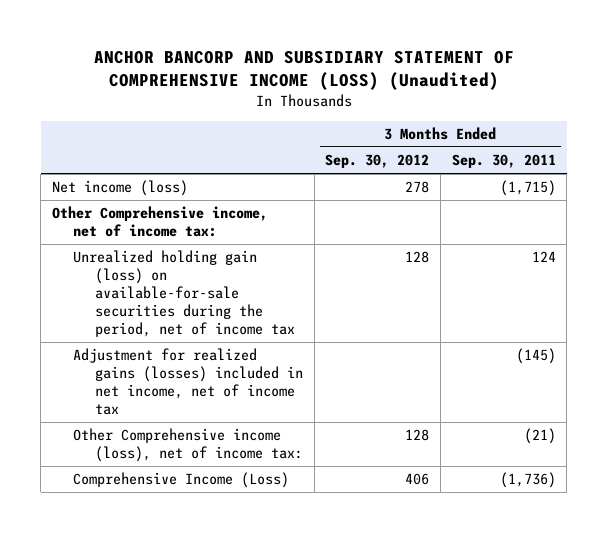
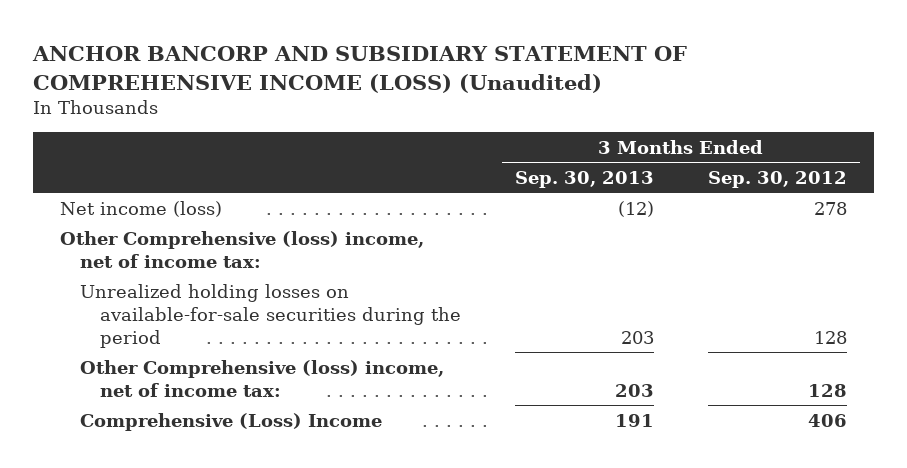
[451,154,556,169] Sep. 30, 2011 -> none
none -> [515,170,655,188] Sep. 30, 2013
[73,348,303,415] Adjustment for realized gains (losses) included in net income, net of income tax -> none
[51,206,268,238] Other Comprehensive income, net of income tax: -> [59,230,424,268] Other Comprehensive (loss) income, net of income tax:
[73,250,295,337] Unrealized holding gain (loss) on available-for-sale securities during the period, net of income tax -> [80,283,462,348] Unrealized holding losses on available-for-sale securities during the period
[73,428,303,463] Other Comprehensive income (loss), net of income tax: -> [80,359,445,397] Other Comprehensive (loss) income, net of income tax:
[73,472,290,489] Comprehensive Income (Loss) -> [80,412,383,431] Comprehensive (Loss) Income

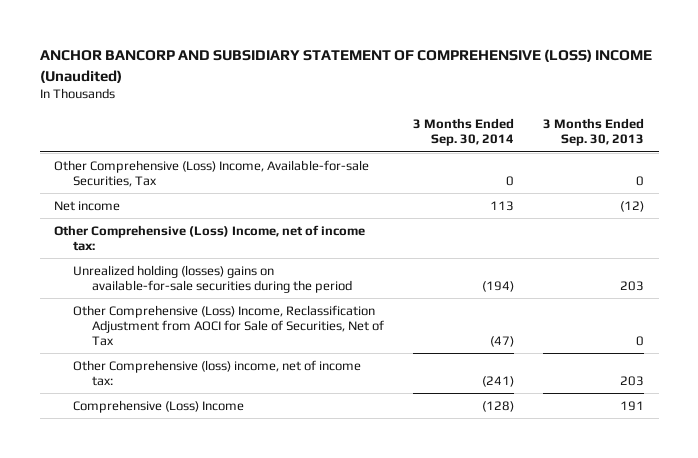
[32,46,688,93] ANCHOR BANCORP AND SUBSIDIARY STATEMENT OF COMPREHENSIVE INCOME (LOSS) (Unaudited) -> [39,49,652,83] ANCHOR BANCORP AND SUBSIDIARY STATEMENT OF COMPREHENSIVE (LOSS) INCOME (Unaudited)
[707,170,847,188] Sep. 30, 2012 -> none
none -> [413,118,515,147] 3 Months Ended Sep. 30, 2014
none -> [54,159,370,188] Other Comprehensive (Loss) Income, Available-for-sale Securities, Tax
[59,200,222,217] Net income (loss) -> [54,200,121,211] Net income
[59,230,424,268] Other Comprehensive (loss) income, net of income tax: -> [54,224,366,252] Other Comprehensive (Loss) Income, net of income tax:
[80,283,462,348] Unrealized holding losses on available-for-sale securities during the period -> [73,264,353,294] Unrealized holding (losses) gains on available-for-sale securities during the period
none -> [73,304,385,347] Other Comprehensive (Loss) Income, Reclassification Adjustment from AOCI for Sale of Securities, Net of Tax

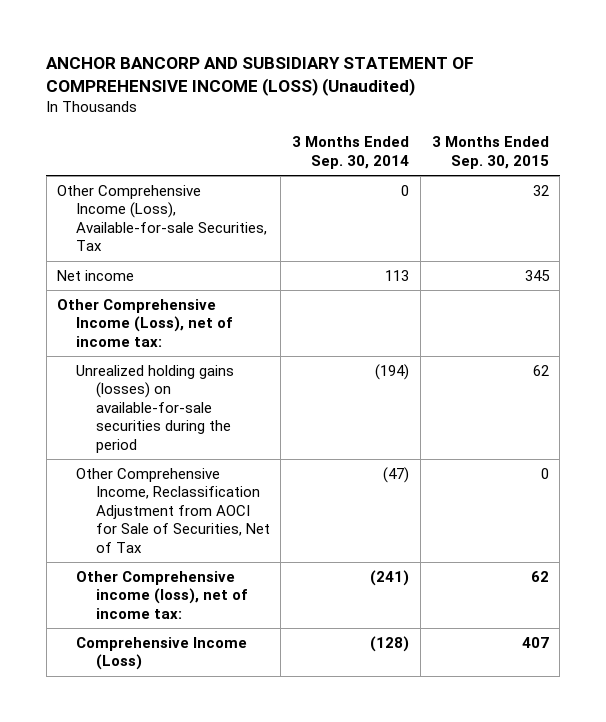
[39,49,652,83] ANCHOR BANCORP AND SUBSIDIARY STATEMENT OF COMPREHENSIVE (LOSS) INCOME (Unaudited) -> [46,57,475,97] ANCHOR BANCORP AND SUBSIDIARY STATEMENT OF COMPREHENSIVE INCOME (LOSS) (Unaudited)
[543,118,645,147] 3 Months Ended Sep. 30, 2013 -> none
none -> [431,136,549,169] 3 Months Ended Sep. 30, 2015
[54,159,370,188] Other Comprehensive (Loss) Income, Available-for-sale Securities, Tax -> [57,185,268,252] Other Comprehensive Income (Loss), Available-for-sale Securities, Tax
[54,224,366,252] Other Comprehensive (Loss) Income, net of income tax: -> [57,299,233,347] Other Comprehensive Income (Loss), net of income tax:
[73,264,353,294] Unrealized holding (losses) gains on available-for-sale securities during the period -> [76,365,235,453] Unrealized holding gains (losses) on available-for-sale securities during the period
[73,304,385,347] Other Comprehensive (Loss) Income, Reclassification Adjustment from AOCI for Sale of Securities, Net of Tax -> [76,468,270,553] Other Comprehensive Income, Reclassification Adjustment from AOCI for Sale of Securities, Net of Tax
[73,359,362,387] Other Comprehensive (loss) income, net of income tax: -> [76,571,247,619] Other Comprehensive income (loss), net of income tax:
[73,399,245,413] Comprehensive (Loss) Income -> [76,637,248,671] Comprehensive Income (Loss)

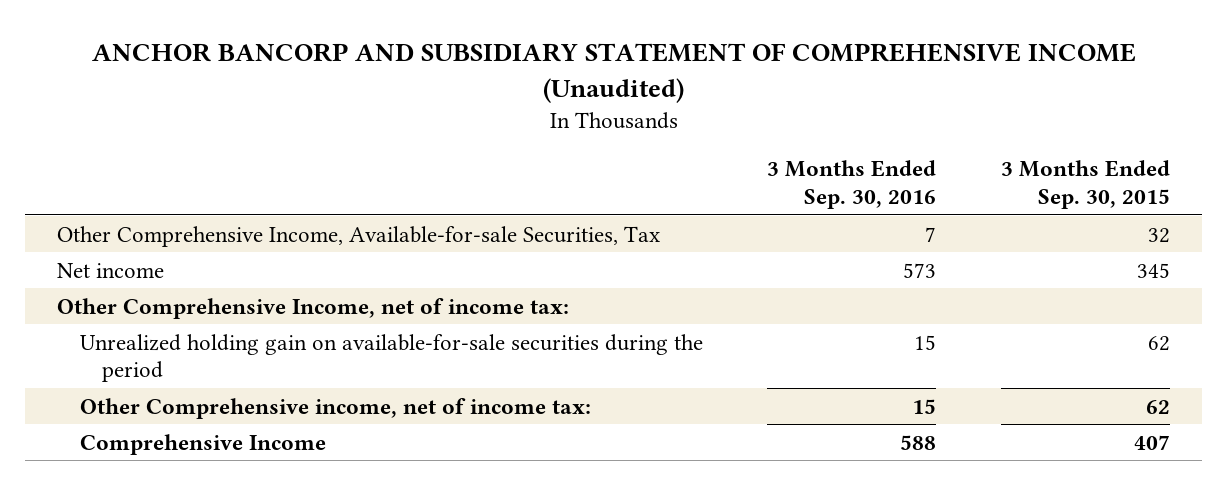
[46,57,475,97] ANCHOR BANCORP AND SUBSIDIARY STATEMENT OF COMPREHENSIVE INCOME (LOSS) (Unaudited) -> [91,42,1136,103] ANCHOR BANCORP AND SUBSIDIARY STATEMENT OF COMPREHENSIVE INCOME (Unaudited)
[292,136,410,169] 3 Months Ended Sep. 30, 2014 -> none
none -> [767,160,937,209] 3 Months Ended Sep. 30, 2016
[57,185,268,252] Other Comprehensive Income (Loss), Available-for-sale Securities, Tax -> [57,225,661,247] Other Comprehensive Income, Available-for-sale Securities, Tax
[76,468,270,553] Other Comprehensive Income, Reclassification Adjustment from AOCI for Sale of Securities, Net of Tax -> none
[57,299,233,347] Other Comprehensive Income (Loss), net of income tax: -> [57,297,570,319] Other Comprehensive Income, net of income tax:
[76,365,235,453] Unrealized holding gains (losses) on available-for-sale securities during the period -> [79,333,703,383] Unrealized holding gain on available-for-sale securities during the period
[76,571,247,619] Other Comprehensive income (loss), net of income tax: -> [79,397,591,419] Other Comprehensive income, net of income tax:
[76,637,248,671] Comprehensive Income (Loss) -> [79,433,326,455] Comprehensive Income

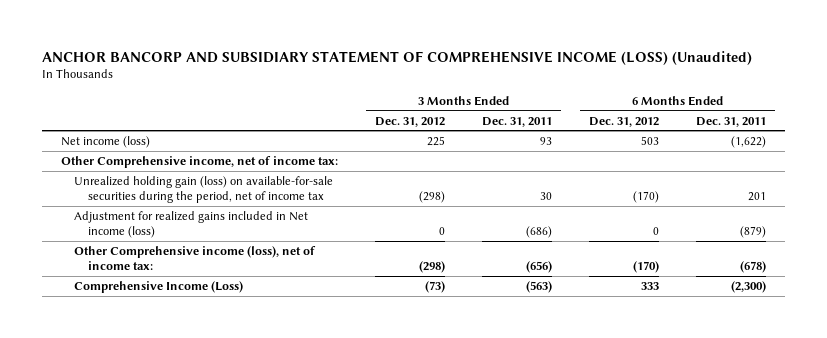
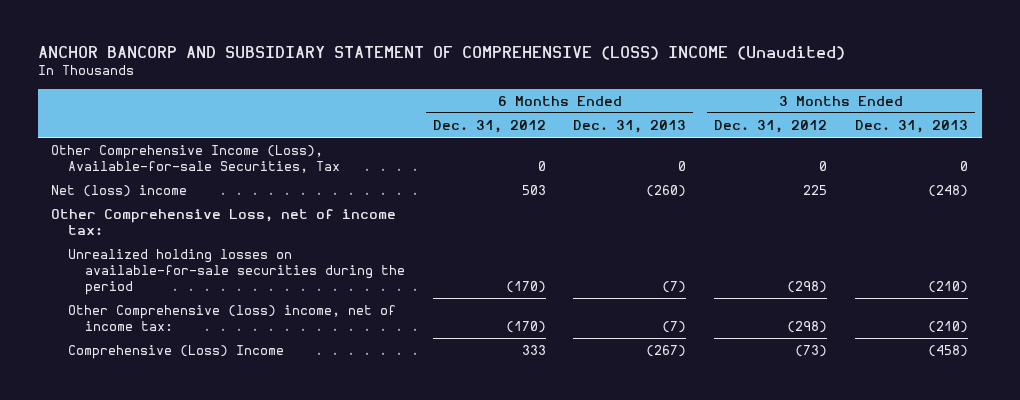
[42,50,753,65] ANCHOR BANCORP AND SUBSIDIARY STATEMENT OF COMPREHENSIVE INCOME (LOSS) (Unaudited) -> [37,45,845,60] ANCHOR BANCORP AND SUBSIDIARY STATEMENT OF COMPREHENSIVE (LOSS) INCOME (Unaudited)
[482,116,553,127] Dec. 31, 2011 -> none
[696,116,767,127] Dec. 31, 2011 -> none
none -> [573,119,687,133] Dec. 31, 2013
none -> [855,119,969,133] Dec. 31, 2013
[74,210,309,238] Adjustment for realized gains included in Net income (loss) -> none
none -> [51,145,341,174] Other Comprehensive Income (Loss), Available-for-sale Securities, Tax
[60,135,150,148] Net income (loss) -> [51,185,188,198] Net (loss) income
[60,155,338,168] Other Comprehensive income, net of income tax: -> [51,209,397,236] Other Comprehensive Loss, net of income tax:
[74,175,334,203] Unrealized holding gain (loss) on available-for-sale securities during the period, net of income tax -> [68,249,405,295] Unrealized holding losses on available-for-sale securities during the period
[74,245,317,270] Other Comprehensive income (loss), net of income tax: -> [68,305,397,332] Other Comprehensive (loss) income, net of income tax:
[74,280,244,293] Comprehensive Income (Loss) -> [68,345,285,360] Comprehensive (Loss) Income

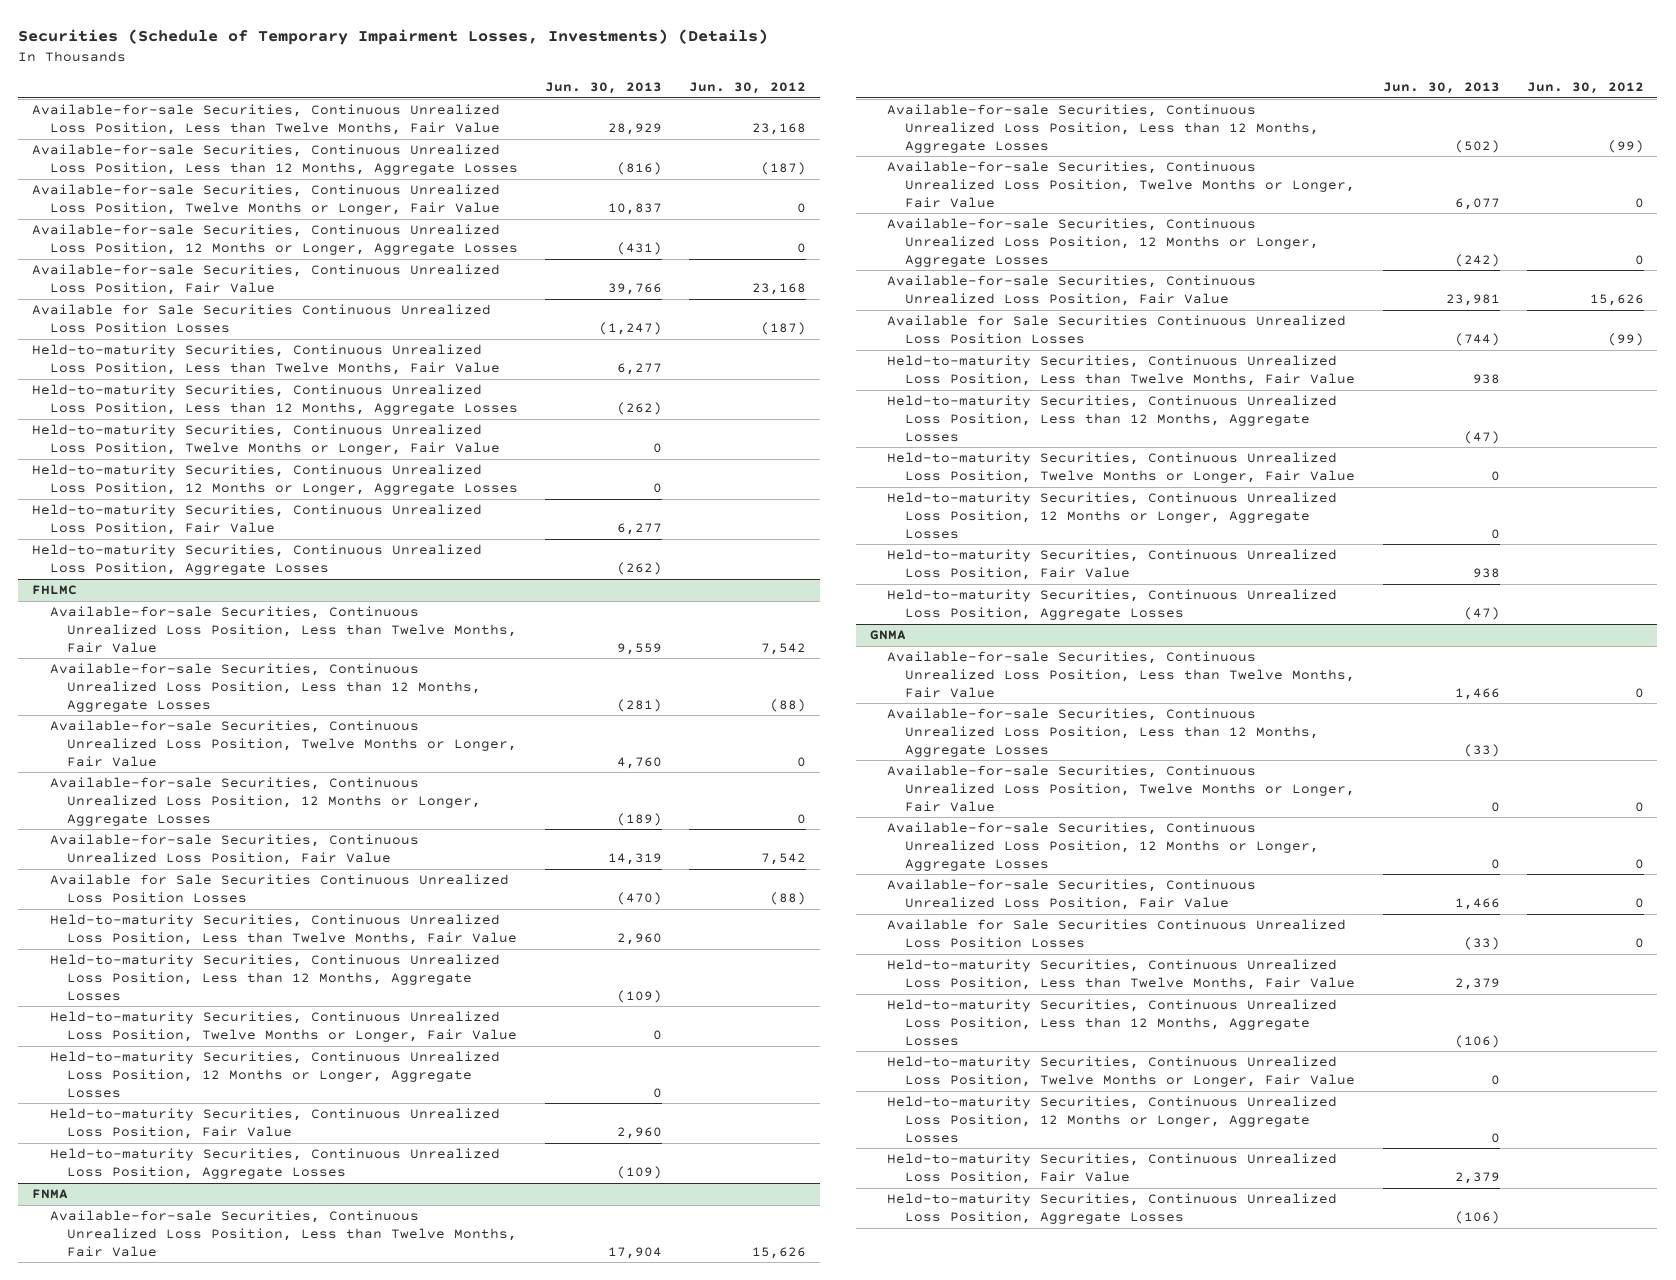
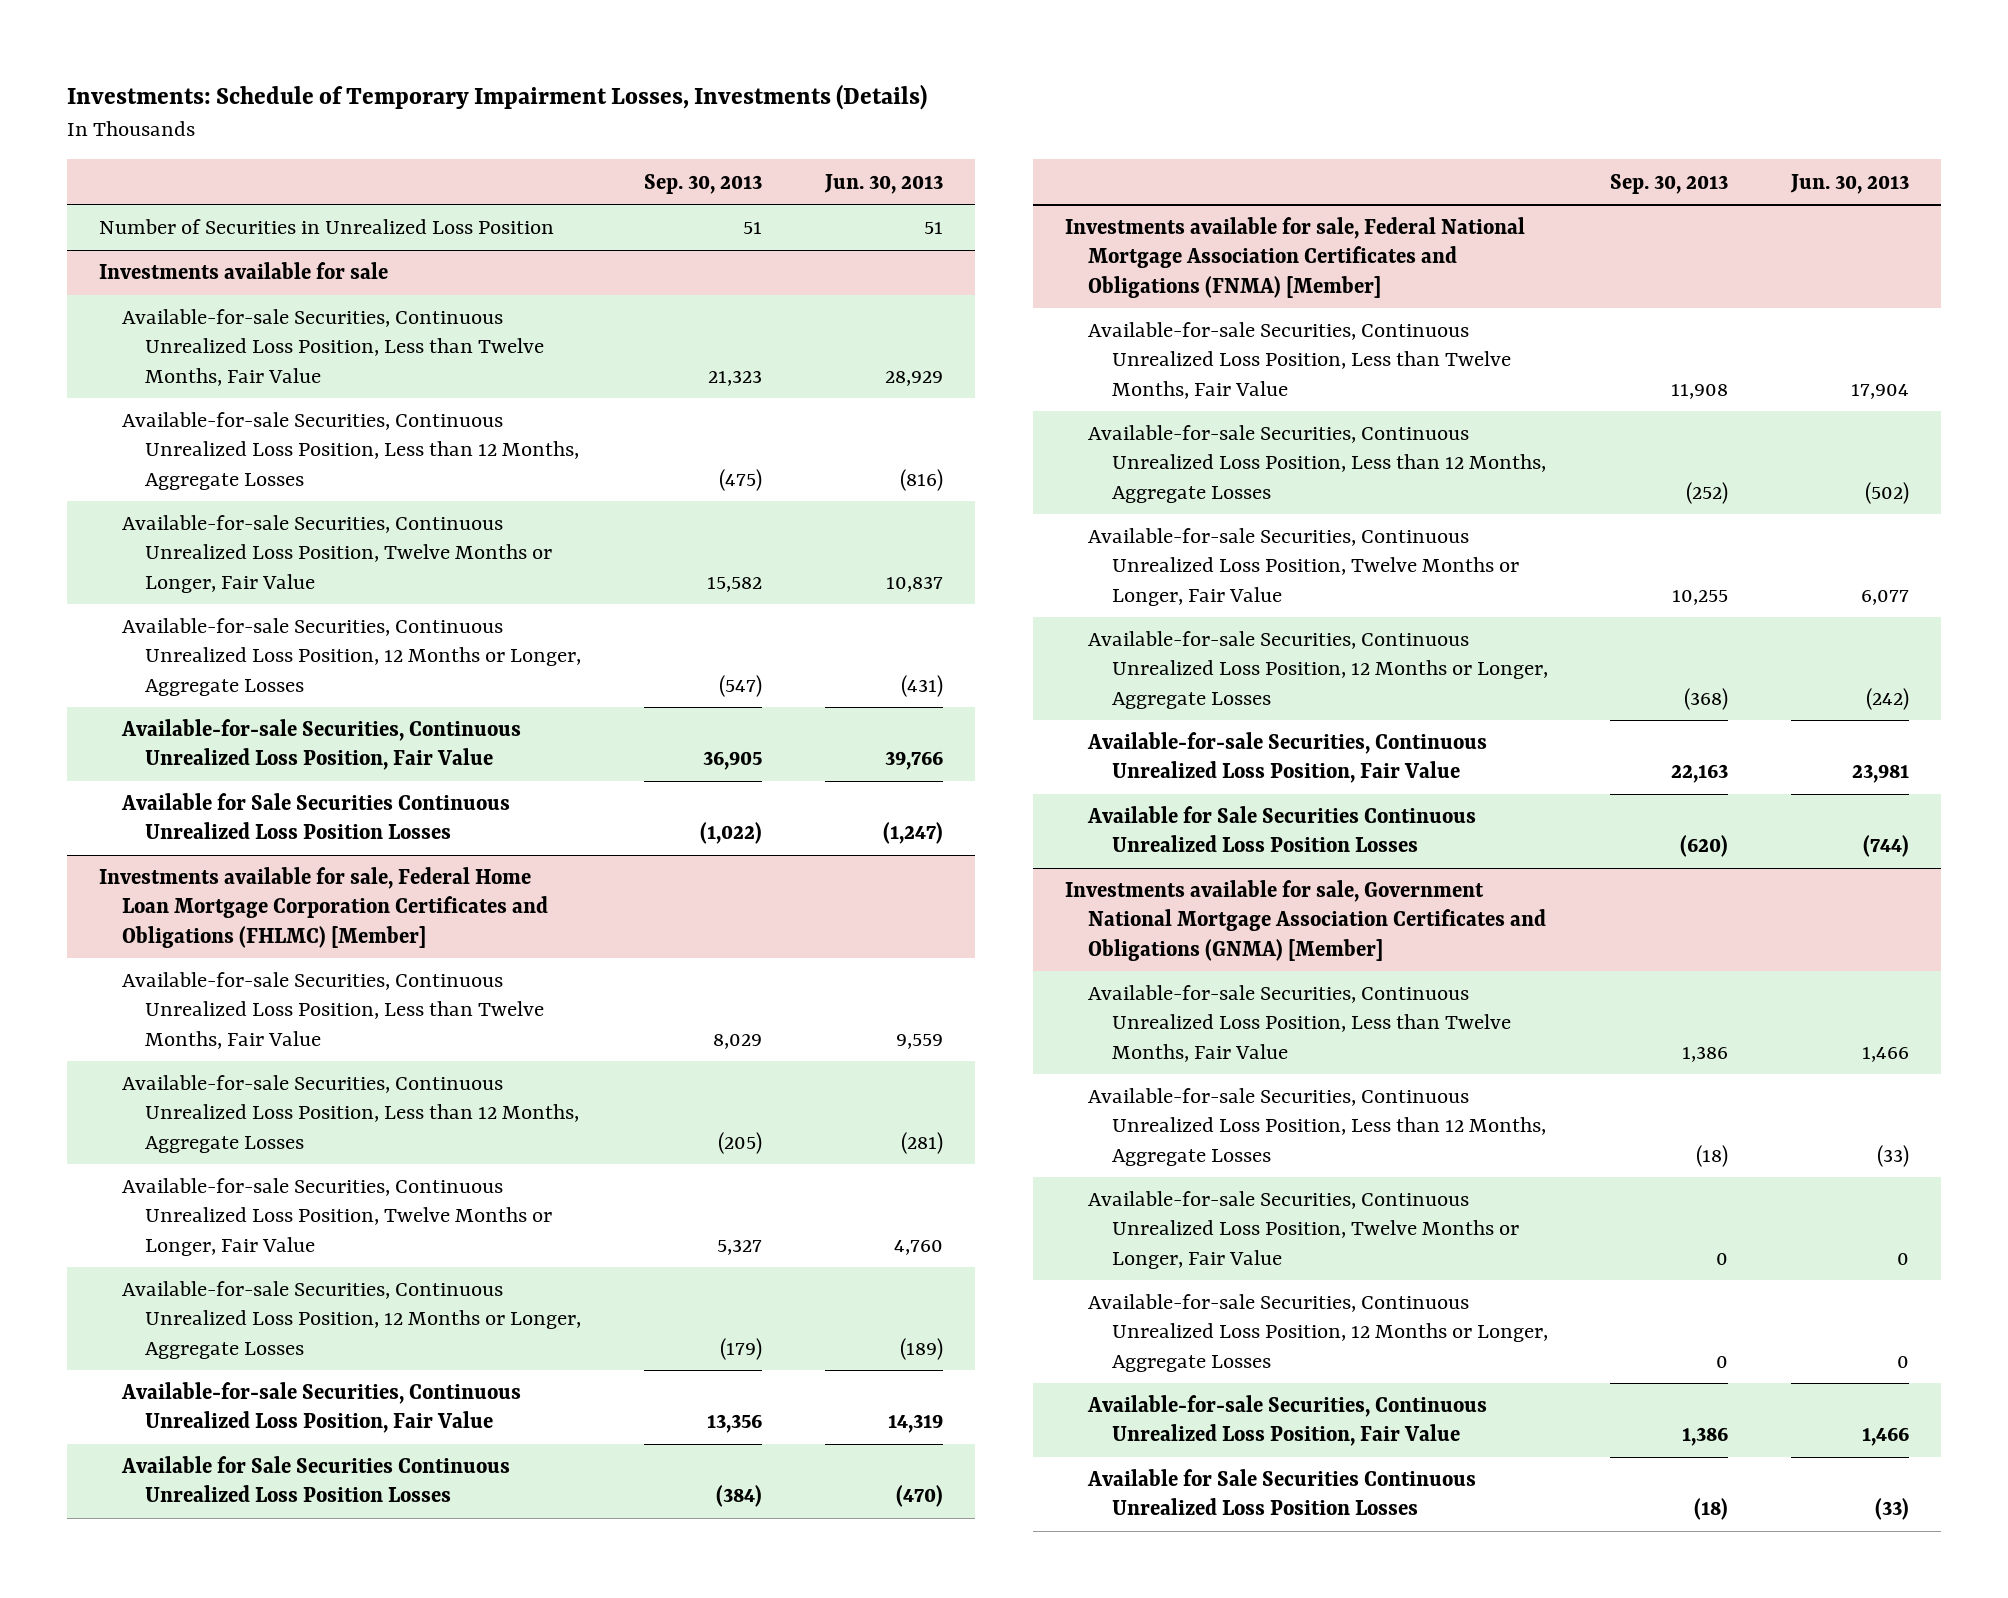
[18,29,769,46] Securities (Schedule of Temporary Impairment Losses, Investments) (Details) -> [67,83,928,110] Investments: Schedule of Temporary Impairment Losses, Investments (Details)
[689,81,807,94] Jun. 30, 2012 -> none
none -> [644,173,763,194] Sep. 30, 2013
none -> [98,219,554,235] Number of Securities in Unrealized Loss Position
none -> [98,262,388,280] Investments available for sale
[32,344,500,376] Held-to-maturity Securities, Continuous Unrealized Loss Position, Less than Twelve Months, Fair Value -> none
[32,384,518,416] Held-to-maturity Securities, Continuous Unrealized Loss Position, Less than 12 Months, Aggregate Losses -> none
[32,424,500,456] Held-to-maturity Securities, Continuous Unrealized Loss Position, Twelve Months or Longer, Fair Value -> none
[32,464,518,496] Held-to-maturity Securities, Continuous Unrealized Loss Position, 12 Months or Longer, Aggregate Losses -> none
[32,504,483,536] Held-to-maturity Securities, Continuous Unrealized Loss Position, Fair Value -> none
[32,544,483,576] Held-to-maturity Securities, Continuous Unrealized Loss Position, Aggregate Losses -> none
[32,585,78,596] FHLMC -> none
none -> [98,867,549,948] Investments available for sale, Federal Home Loan Mortgage Corporation Certificates and Obligations (FHLMC) [Member]
[49,914,518,946] Held-to-maturity Securities, Continuous Unrealized Loss Position, Less than Twelve Months, Fair Value -> none
[49,954,500,1001] Held-to-maturity Securities, Continuous Unrealized Loss Position, Less than 12 Months, Aggregate Losses -> none
[49,1011,518,1043] Held-to-maturity Securities, Continuous Unrealized Loss Position, Twelve Months or Longer, Fair Value -> none
[49,1051,500,1098] Held-to-maturity Securities, Continuous Unrealized Loss Position, 12 Months or Longer, Aggregate Losses -> none
[49,1108,500,1140] Held-to-maturity Securities, Continuous Unrealized Loss Position, Fair Value -> none
[49,1148,500,1180] Held-to-maturity Securities, Continuous Unrealized Loss Position, Aggregate Losses -> none
[32,1189,69,1200] FNMA -> none
none -> [1064,217,1525,298] Investments available for sale, Federal National Mortgage Association Certificates and Obligations (FNMA) [Member]
[887,355,1355,387] Held-to-maturity Securities, Continuous Unrealized Loss Position, Less than Twelve Months, Fair Value -> none
[887,395,1338,442] Held-to-maturity Securities, Continuous Unrealized Loss Position, Less than 12 Months, Aggregate Losses -> none
[887,452,1355,484] Held-to-maturity Securities, Continuous Unrealized Loss Position, Twelve Months or Longer, Fair Value -> none
[887,492,1338,539] Held-to-maturity Securities, Continuous Unrealized Loss Position, 12 Months or Longer, Aggregate Losses -> none
[887,549,1338,581] Held-to-maturity Securities, Continuous Unrealized Loss Position, Fair Value -> none
[887,589,1338,621] Held-to-maturity Securities, Continuous Unrealized Loss Position, Aggregate Losses -> none
[869,630,906,641] GNMA -> none
none -> [1064,880,1547,961] Investments available for sale, Government National Mortgage Association Certificates and Obligations (GNMA) [Member]
[887,959,1355,991] Held-to-maturity Securities, Continuous Unrealized Loss Position, Less than Twelve Months, Fair Value -> none
[887,999,1338,1046] Held-to-maturity Securities, Continuous Unrealized Loss Position, Less than 12 Months, Aggregate Losses -> none
[887,1056,1355,1088] Held-to-maturity Securities, Continuous Unrealized Loss Position, Twelve Months or Longer, Fair Value -> none
[887,1096,1338,1143] Held-to-maturity Securities, Continuous Unrealized Loss Position, 12 Months or Longer, Aggregate Losses -> none
[887,1153,1338,1185] Held-to-maturity Securities, Continuous Unrealized Loss Position, Fair Value -> none
[887,1193,1338,1225] Held-to-maturity Securities, Continuous Unrealized Loss Position, Aggregate Losses -> none

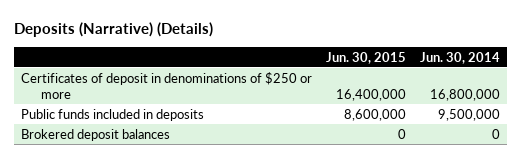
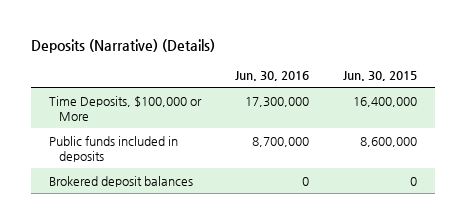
[419,51,500,64] Jun. 30, 2014 -> none
none -> [235,71,310,82] Jun. 30, 2016
[20,71,312,100] Certificates of deposit in denominations of $250 or more -> [48,95,202,121] Time Deposits, $100,000 or More

